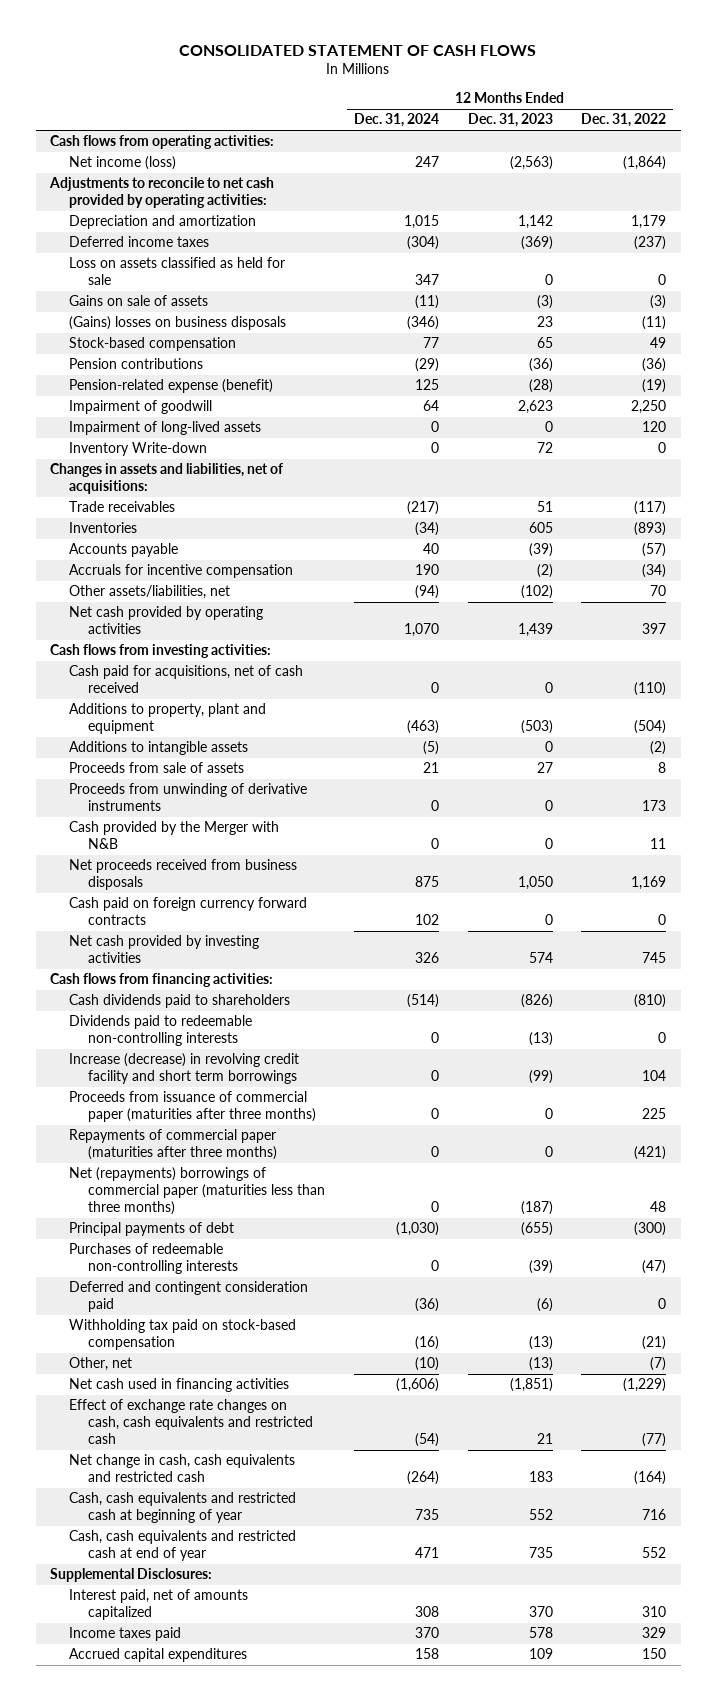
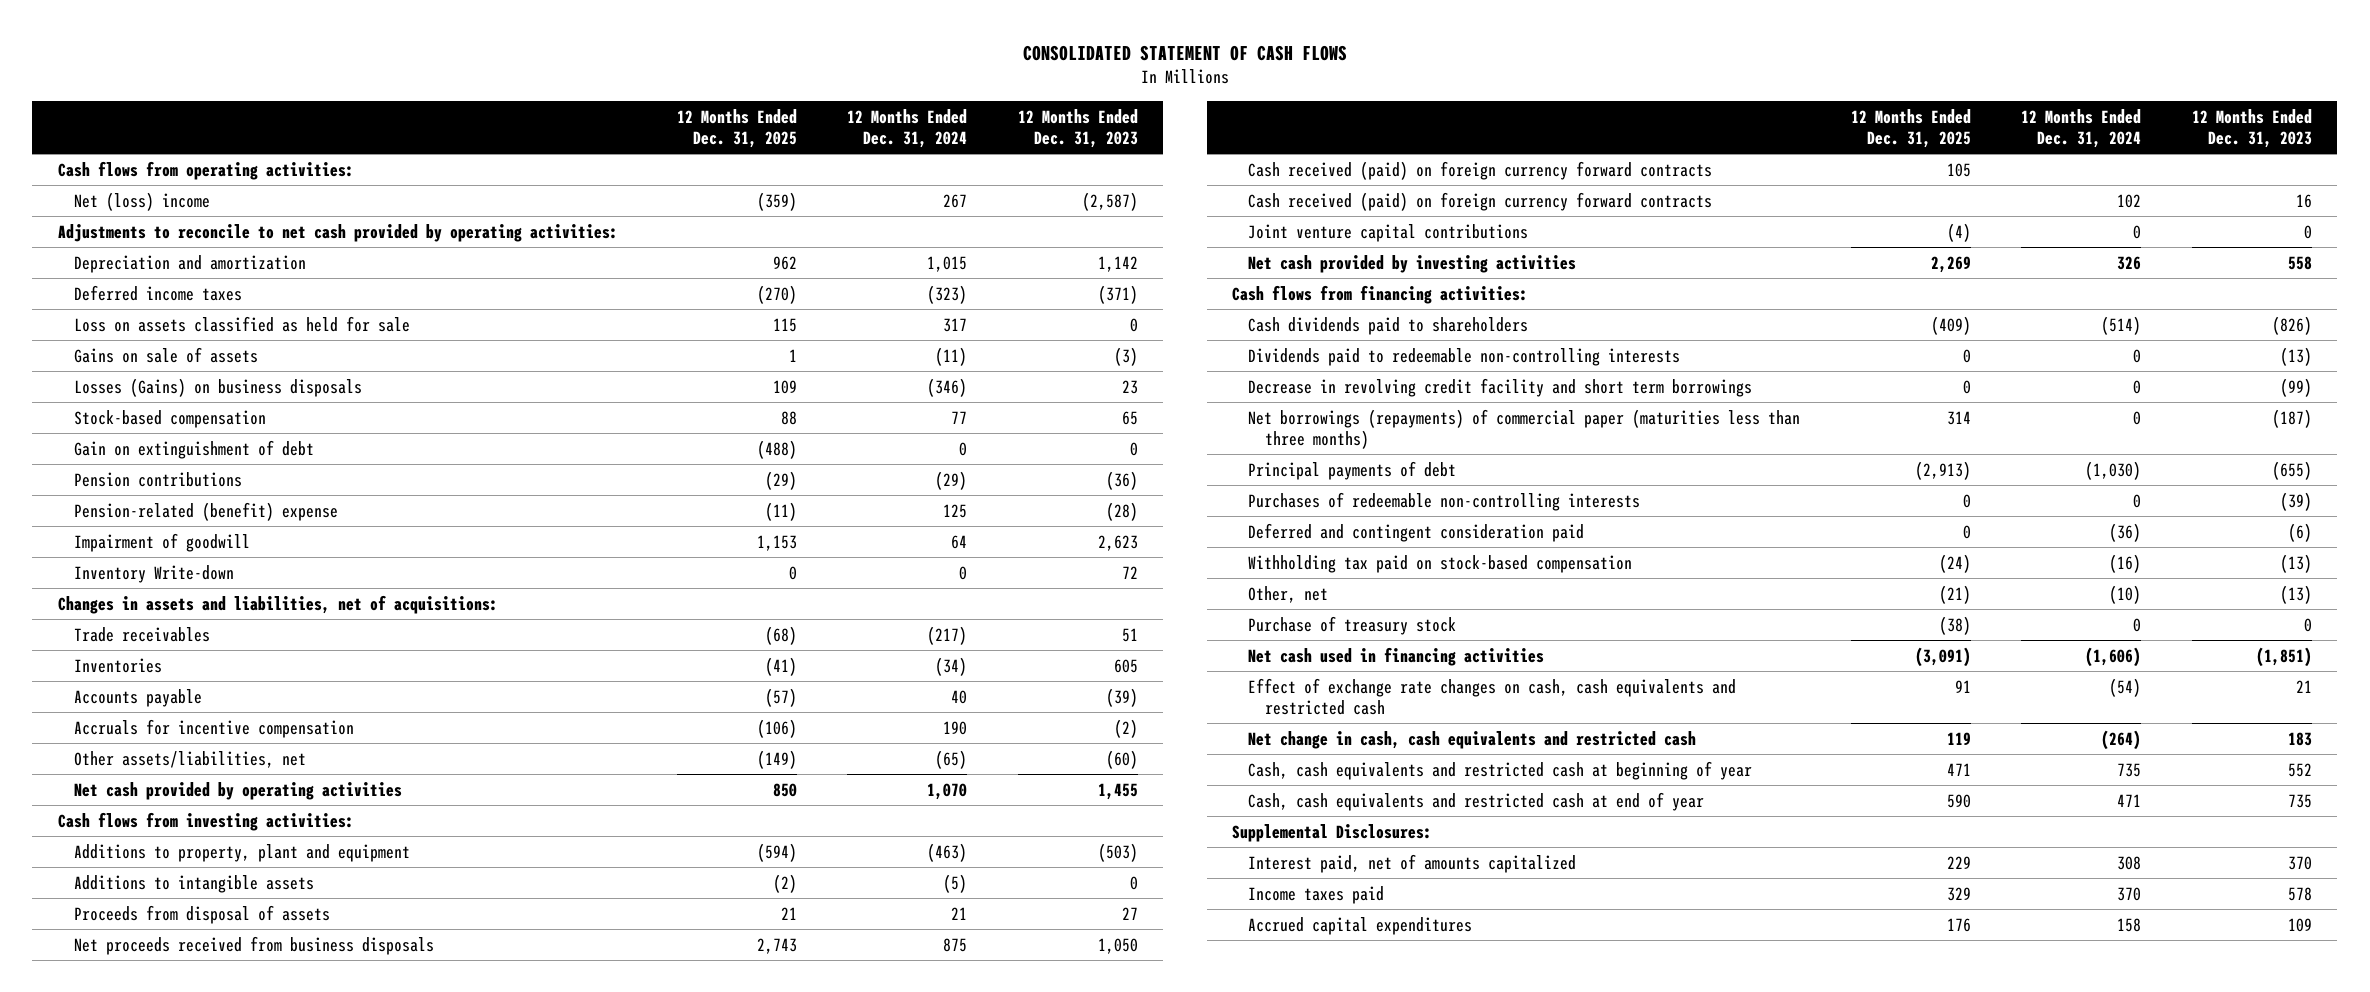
[581,113,667,128] Dec. 31, 2022 -> none
none -> [676,108,797,148] 12 Months Ended Dec. 31, 2025
[69,156,177,171] Net income (loss) -> [74,191,211,211] Net (loss) income
[414,156,439,168] 247 -> [943,193,968,208] 267
[509,156,553,171] (2,563) -> [1081,191,1138,211] (2,587)
[406,236,439,251] (304) -> [927,284,968,304] (323)
[520,236,553,251] (369) -> [1097,284,1138,304] (371)
[414,274,439,286] 347 -> [943,317,968,332] 317
[69,316,287,331] (Gains) losses on business disposals -> [74,377,363,397] Losses (Gains) on business disposals
none -> [74,439,315,459] Gain on extinguishment of debt
[69,379,274,394] Pension-related expense (benefit) -> [74,501,339,521] Pension-related (benefit) expense
[69,421,262,436] Impairment of long-lived assets -> none
[414,585,439,600] (94) -> [935,749,968,769] (65)
[520,585,553,600] (102) -> [1105,749,1138,769] (60)
[517,623,553,638] 1,439 -> [1097,782,1138,800] 1,455
[69,665,304,694] Cash paid for acquisitions, net of cash received -> none
[69,783,308,812] Proceeds from unwinding of derivative instruments -> none
[69,821,280,850] Cash provided by the Merger with N&B -> none
[69,762,245,774] Proceeds from sale of assets -> [74,904,331,924] Proceeds from disposal of assets
none -> [1248,160,1713,180] Cash received (paid) on foreign currency forward contracts
[69,897,308,926] Cash paid on foreign currency forward contracts -> [1248,191,1713,211] Cash received (paid) on foreign currency forward contracts
[544,914,553,926] 0 -> [2295,193,2312,208] 16
none -> [1248,223,1529,242] Joint venture capital contributions
[528,952,553,964] 574 -> [2287,255,2312,270] 558
[69,1091,317,1123] Proceeds from issuance of commercial paper (maturities after three months) -> none
[69,1129,278,1161] Repayments of commercial paper (maturities after three months) -> none
[69,1053,300,1085] Increase (decrease) in revolving credit facility and short term borrowings -> [1248,377,1753,397] Decrease in revolving credit facility and short term borrowings
[69,1167,326,1215] Net (repayments) borrowings of commercial paper (maturities less than three months) -> [1248,408,1801,449] Net borrowings (repayments) of commercial paper (maturities less than three months)
none -> [1248,615,1457,635] Purchase of treasury stock

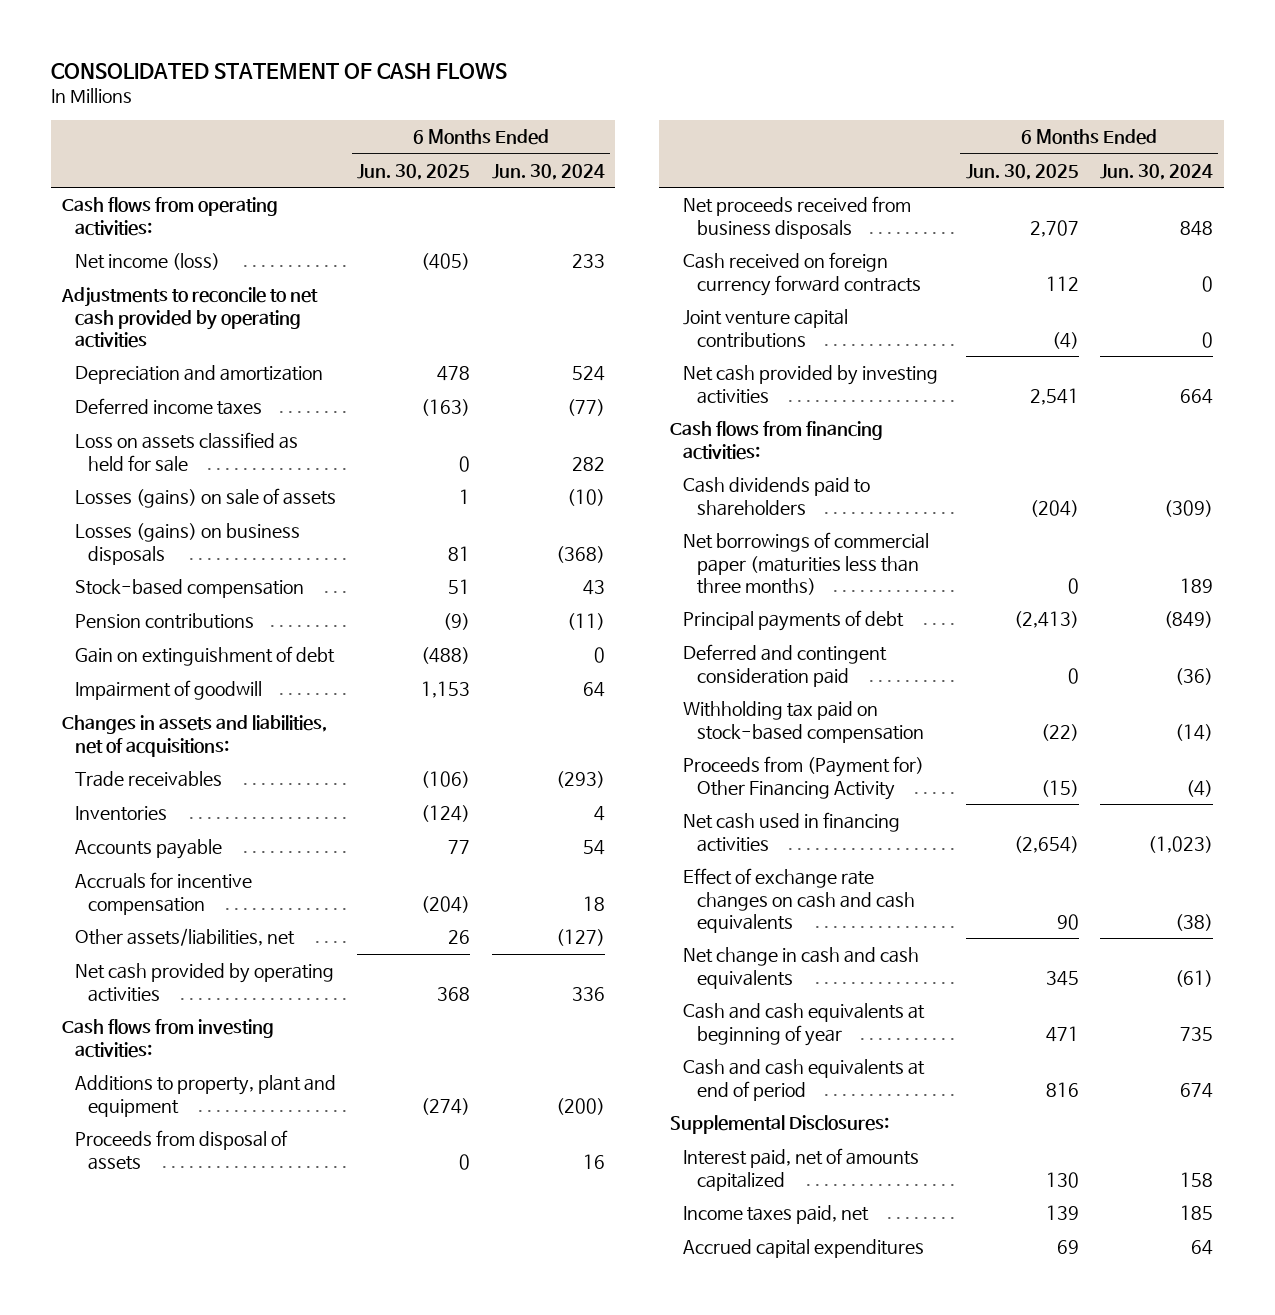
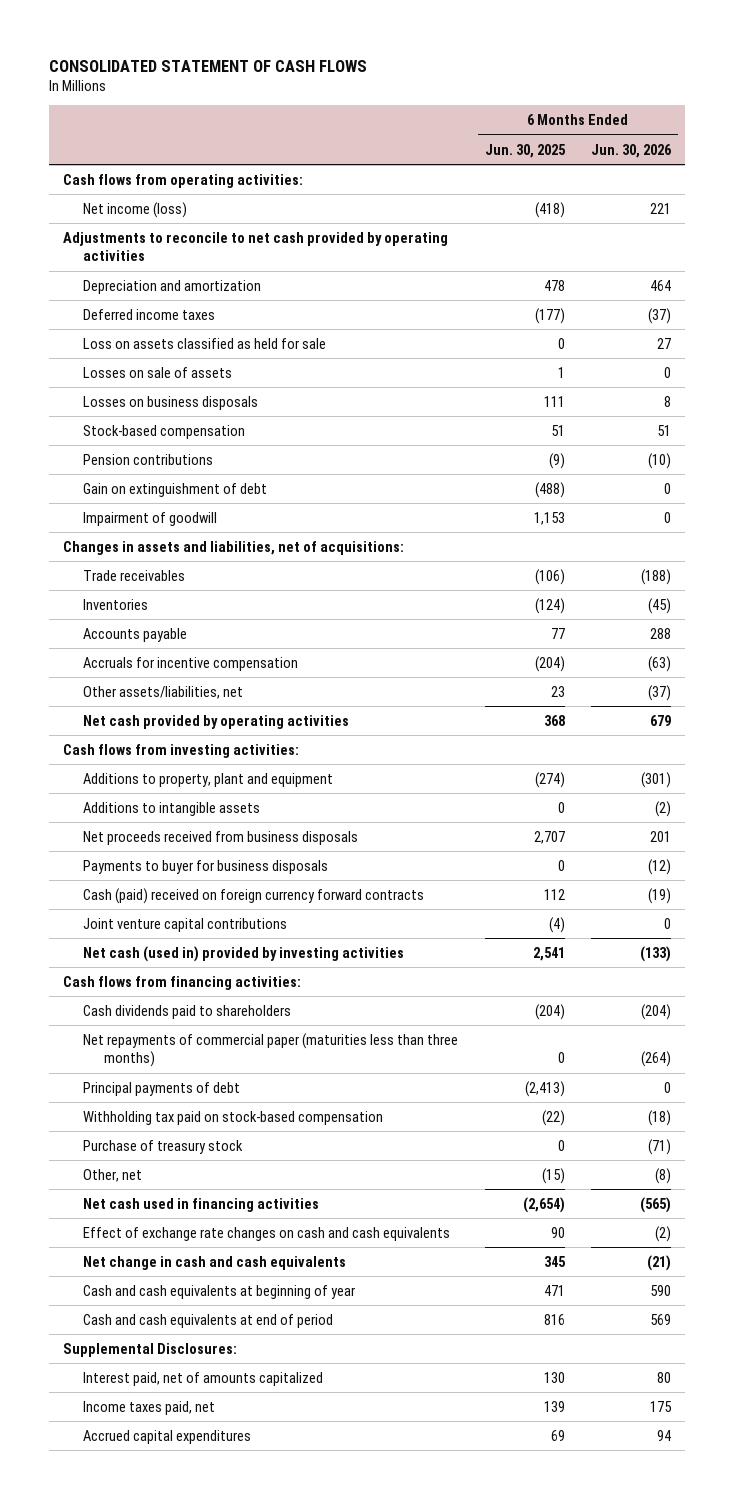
[491,163,605,180] Jun. 30, 2024 -> none
none -> [591,143,673,158] Jun. 30, 2026
[421,253,471,271] (405) -> [534,201,565,218] (418)
[421,399,471,417] (163) -> [534,307,565,324] (177)
[74,488,336,509] Losses (gains) on sale of assets -> [83,366,233,378] Losses on sale of assets
[74,523,300,565] Losses (gains) on business disposals -> [83,395,259,410] Losses on business disposals
[448,545,471,561] 81 -> [543,395,565,407] 111
[448,930,471,945] 26 -> [550,685,565,697] 23
[74,1130,288,1170] Proceeds from disposal of assets -> none
none -> [83,801,261,816] Additions to intangible assets
none -> [83,859,329,874] Payments to buyer for business disposals
[683,252,921,296] Cash received on foreign currency forward contracts -> [83,887,425,904] Cash (paid) received on foreign currency forward contracts
[683,365,939,404] Net cash provided by investing activities -> [83,945,405,962] Net cash (used in) provided by investing activities
[683,532,930,595] Net borrowings of commercial paper (maturities less than three months) -> [83,1032,459,1068] Net repayments of commercial paper (maturities less than three months)
[683,644,888,687] Deferred and contingent consideration paid -> none
none -> [83,1139,244,1154] Purchase of treasury stock
[683,756,925,800] Proceeds from (Payment for) Other Financing Activity -> [83,1168,143,1182] Other, net

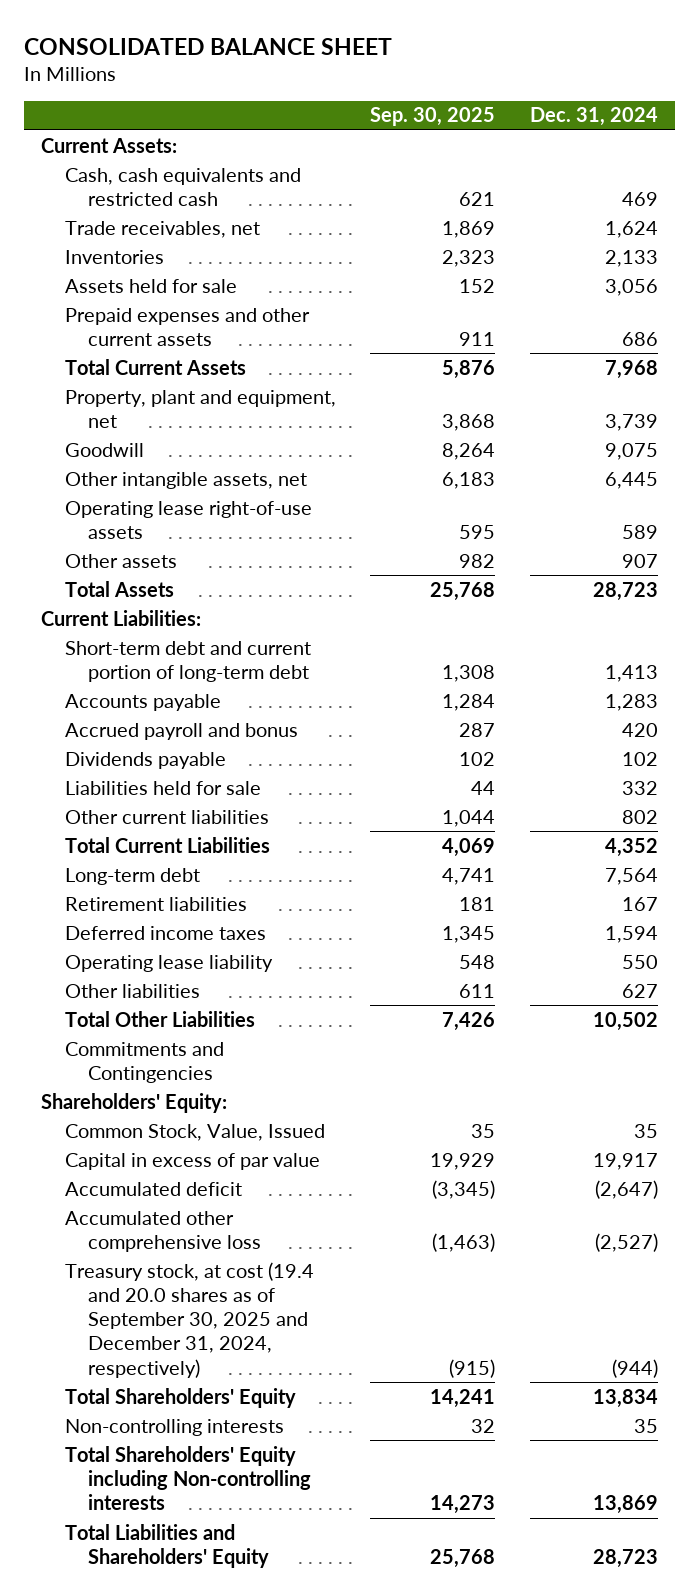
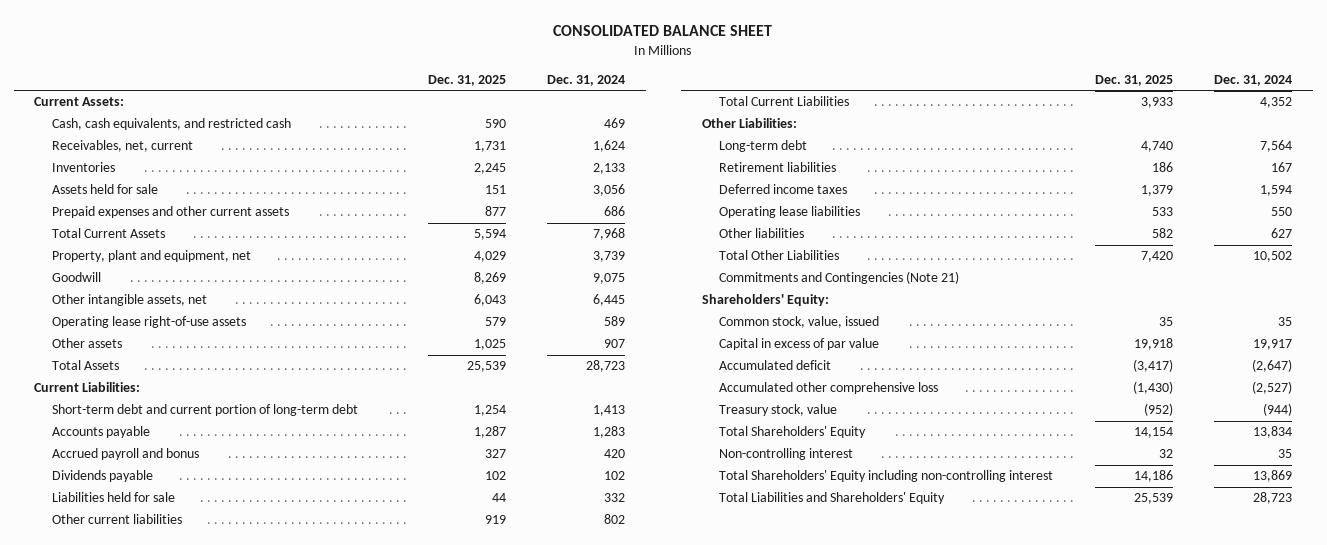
[370,107,496,127] Sep. 30, 2025 -> none
none -> [427,75,506,87] Dec. 31, 2025
[64,167,301,206] Cash, cash equivalents and restricted cash -> [52,118,292,131] Cash, cash equivalents, and restricted cash
[64,220,260,238] Trade receivables, net -> [52,140,194,153] Receivables, net, current
none -> [701,118,797,129] Other Liabilities:
[64,954,273,972] Operating lease liability -> [719,206,861,219] Operating lease liabilities
[64,1041,224,1083] Commitments and Contingencies -> [719,271,960,285] Commitments and Contingencies (Note 21)
[64,1123,325,1141] Common Stock, Value, Issued -> [719,316,880,329] Common stock, value, issued
[64,1261,314,1378] Treasury stock, at cost (19.4 and 20.0 shares as of September 30, 2025 and December 31, 2024, respectively) -> [719,404,838,417] Treasury stock, value
[64,1418,284,1436] Non-controlling interests -> [719,448,854,461] Non-controlling interest
[64,1445,312,1511] Total Shareholders' Equity including Non-controlling interests -> [719,470,1054,483] Total Shareholders' Equity including non-controlling interest

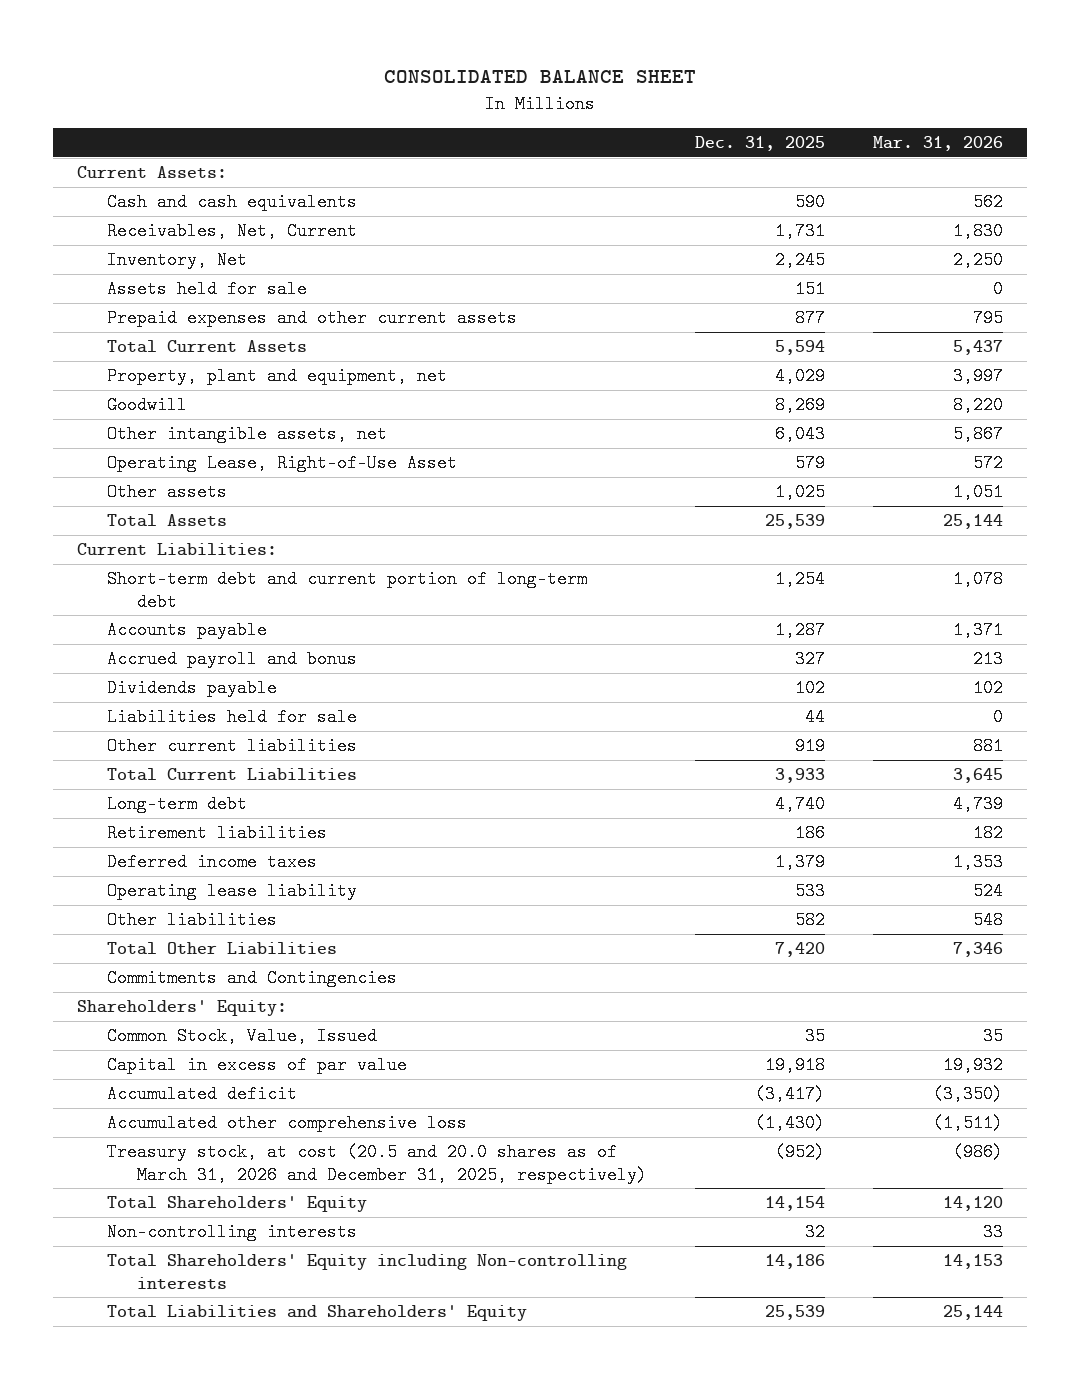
[547,75,626,87] Dec. 31, 2024 -> none
none -> [872,135,1003,151] Mar. 31, 2026
[52,118,292,131] Cash, cash equivalents, and restricted cash -> [107,193,358,212] Cash and cash equivalents
[52,140,194,153] Receivables, net, current -> [107,222,358,241] Receivables, Net, Current
[52,162,116,173] Inventories -> [107,251,248,270] Inventory, Net
[52,316,247,329] Operating lease right-of-use assets -> [107,454,458,473] Operating Lease, Right-of-Use Asset
[701,118,797,129] Other Liabilities: -> none
[719,206,861,219] Operating lease liabilities -> [107,882,358,901] Operating lease liability
[719,271,960,285] Commitments and Contingencies (Note 21) -> [107,969,398,988] Commitments and Contingencies
[719,316,880,329] Common stock, value, issued -> [107,1027,378,1046] Common Stock, Value, Issued
[719,404,838,417] Treasury stock, value -> [107,1143,648,1184] Treasury stock, at cost (20.5 and 20.0 shares as of March 31, 2026 and December 31, 2025, respectively)
[719,448,854,461] Non-controlling interest -> [107,1223,358,1242] Non-controlling interests
[719,470,1054,483] Total Shareholders' Equity including non-controlling interest -> [107,1254,628,1289] Total Shareholders' Equity including Non-controlling interests

